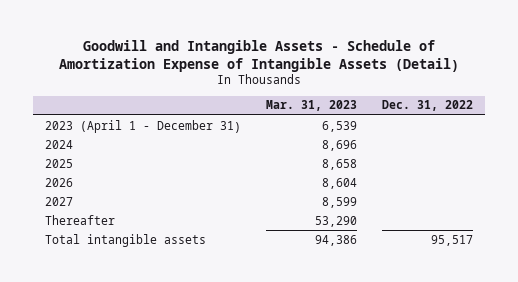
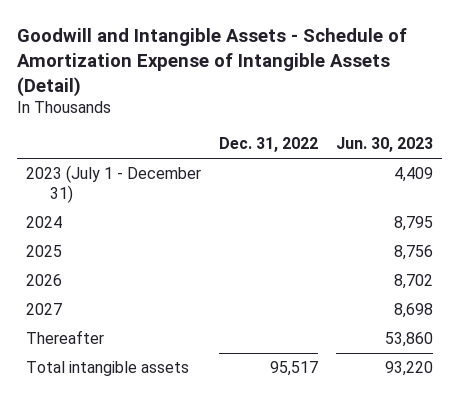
[265,100,357,112] Mar. 31, 2023 -> none
none -> [335,137,433,153] Jun. 30, 2023
[45,119,242,133] 2023 (April 1 - December 31) -> [26,165,202,204] 2023 (July 1 - December 31)

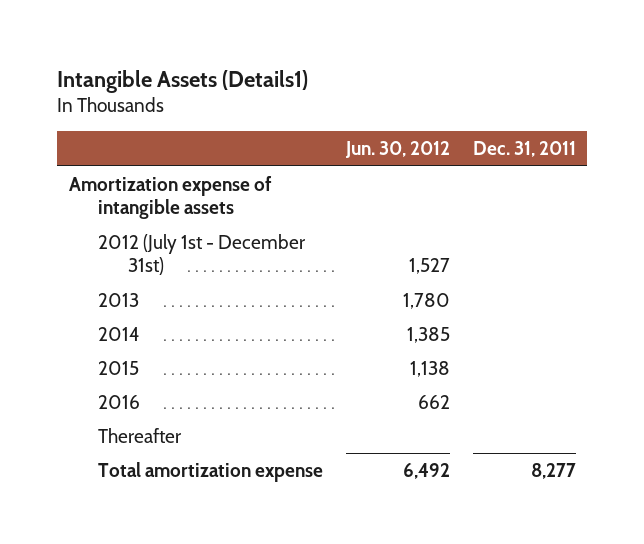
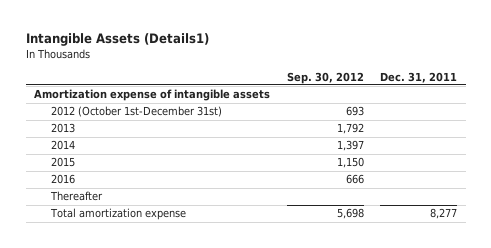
[344,141,450,159] Jun. 30, 2012 -> none
none -> [286,71,364,84] Sep. 30, 2012
[98,233,307,276] 2012 (July 1st - December 31st) -> [50,106,222,118] 2012 (October 1st-December 31st)

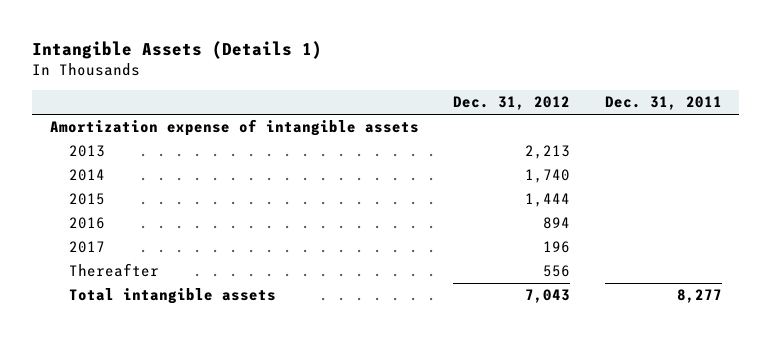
[25,32,209,46] Intangible Assets (Details1) -> [32,41,323,60] Intangible Assets (Details 1)
[286,71,364,84] Sep. 30, 2012 -> none
none -> [453,96,571,111] Dec. 31, 2012
[50,106,222,118] 2012 (October 1st-December 31st) -> none
none -> [68,241,105,254] 2017
[49,208,186,221] Total amortization expense -> [68,288,276,305] Total intangible assets

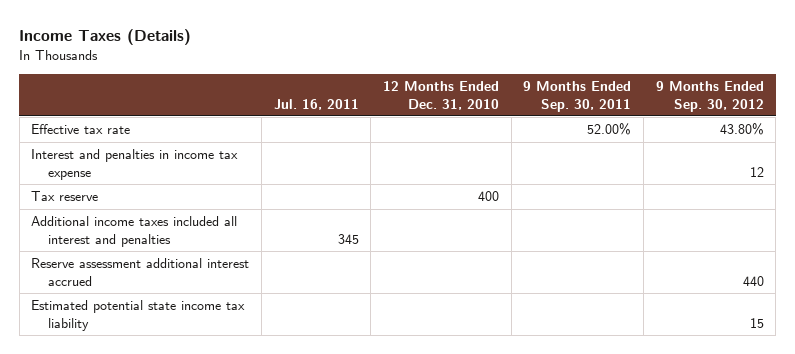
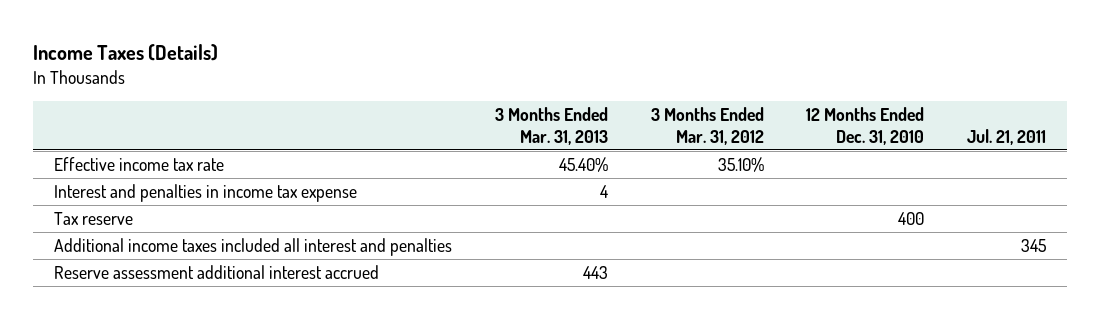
[273,98,359,110] Jul. 16, 2011 -> none
[523,81,632,112] 9 Months Ended Sep. 30, 2011 -> none
[655,81,764,112] 9 Months Ended Sep. 30, 2012 -> none
none -> [495,106,609,145] 3 Months Ended Mar. 31, 2013
none -> [650,106,764,145] 3 Months Ended Mar. 31, 2012
none -> [966,128,1046,145] Jul. 21, 2011
[31,124,131,135] Effective tax rate -> [54,156,225,171] Effective income tax rate
[31,300,246,331] Estimated potential state income tax liability -> none

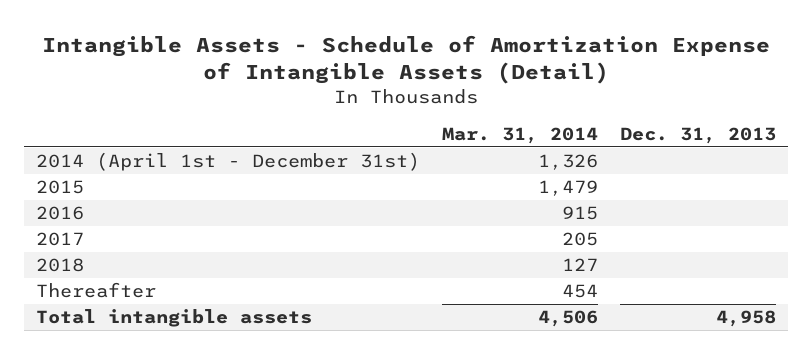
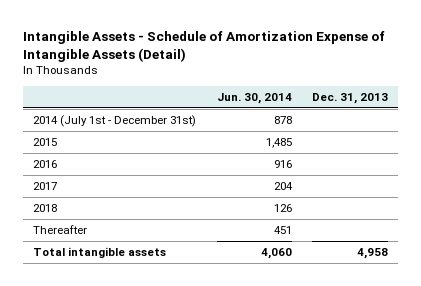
[442,126,599,144] Mar. 31, 2014 -> none
none -> [216,92,292,104] Jun. 30, 2014
[35,152,420,172] 2014 (April 1st - December 31st) -> [33,114,197,127] 2014 (July 1st - December 31st)

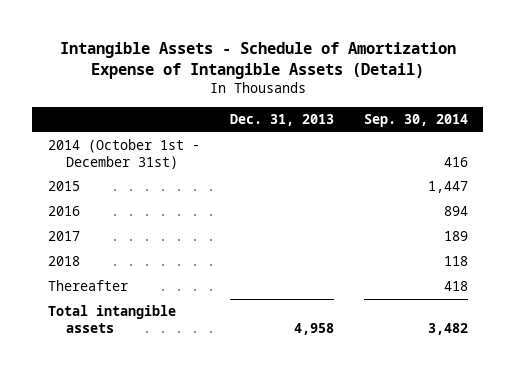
[216,92,292,104] Jun. 30, 2014 -> none
none -> [363,114,468,128] Sep. 30, 2014
[33,114,197,127] 2014 (July 1st - December 31st) -> [47,139,200,169] 2014 (October 1st - December 31st)

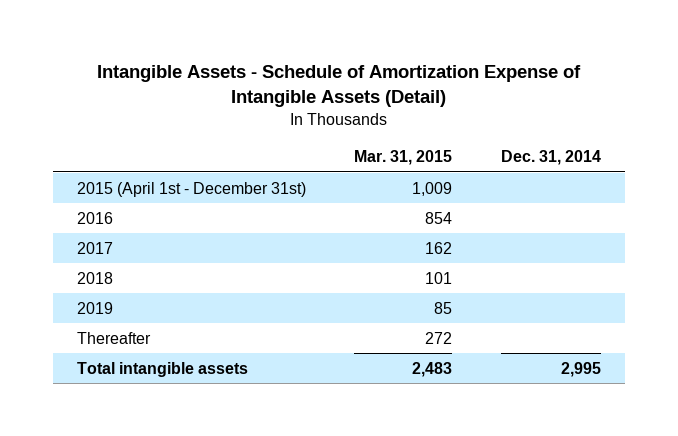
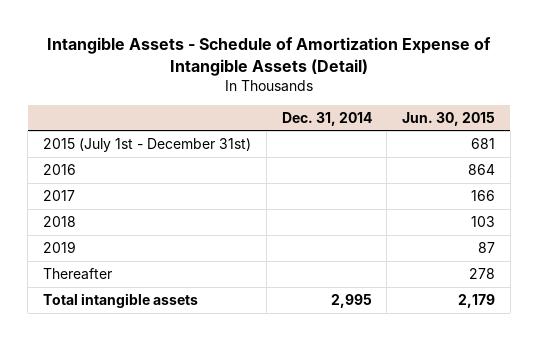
[354,150,453,166] Mar. 31, 2015 -> none
none -> [402,111,496,126] Jun. 30, 2015
[77,181,307,197] 2015 (April 1st - December 31st) -> [43,138,252,153] 2015 (July 1st - December 31st)

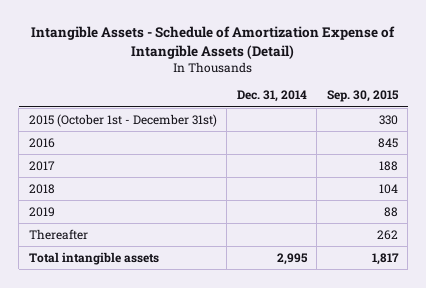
[402,111,496,126] Jun. 30, 2015 -> none
none -> [326,90,399,103] Sep. 30, 2015
[43,138,252,153] 2015 (July 1st - December 31st) -> [28,113,217,127] 2015 (October 1st - December 31st)

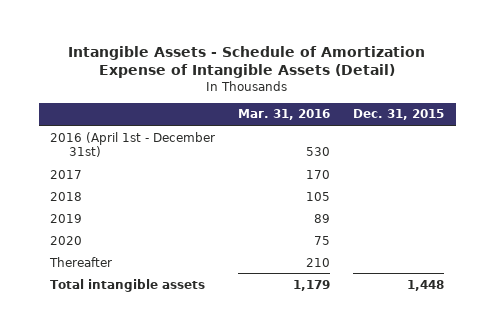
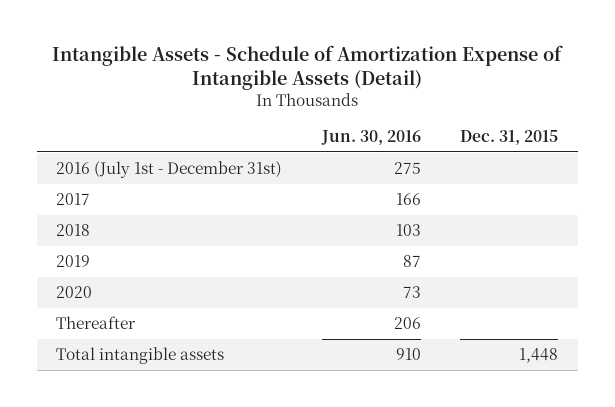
[238,109,331,121] Mar. 31, 2016 -> none
none -> [320,130,421,146] Jun. 30, 2016
[50,131,216,158] 2016 (April 1st - December 31st) -> [56,160,283,178] 2016 (July 1st - December 31st)

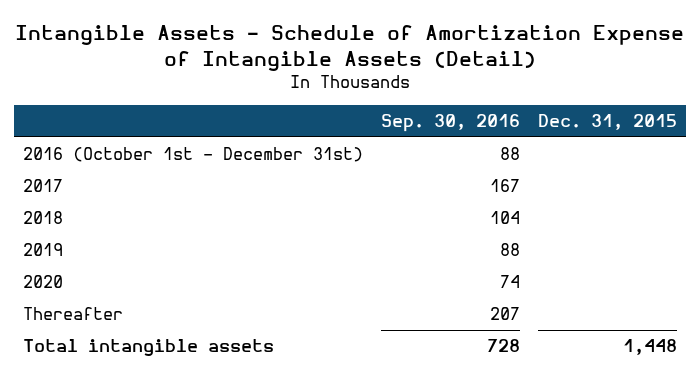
[320,130,421,146] Jun. 30, 2016 -> none
none -> [381,114,521,133] Sep. 30, 2016
[56,160,283,178] 2016 (July 1st - December 31st) -> [23,147,364,163] 2016 (October 1st - December 31st)

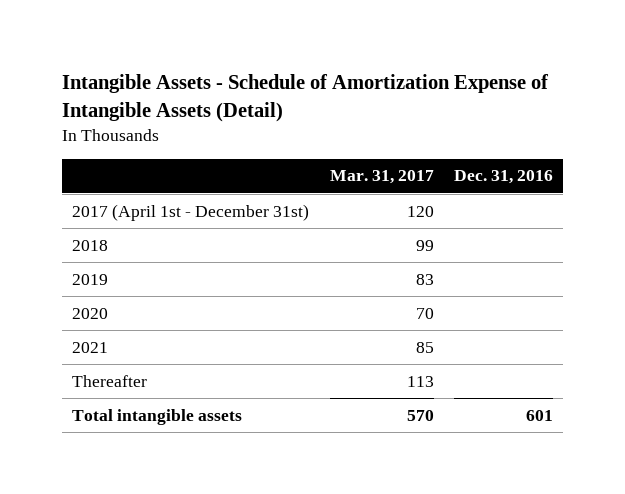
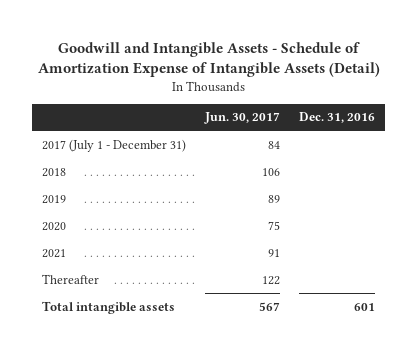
[61,74,549,122] Intangible Assets - Schedule of Amortization Expense of Intangible Assets (Detail) -> [37,41,380,77] Goodwill and Intangible Assets - Schedule of Amortization Expense of Intangible Assets (Detail)
[329,170,434,185] Mar. 31, 2017 -> none
none -> [204,112,281,125] Jun. 30, 2017
[72,203,310,221] 2017 (April 1st - December 31st) -> [41,138,186,152] 2017 (July 1 - December 31)

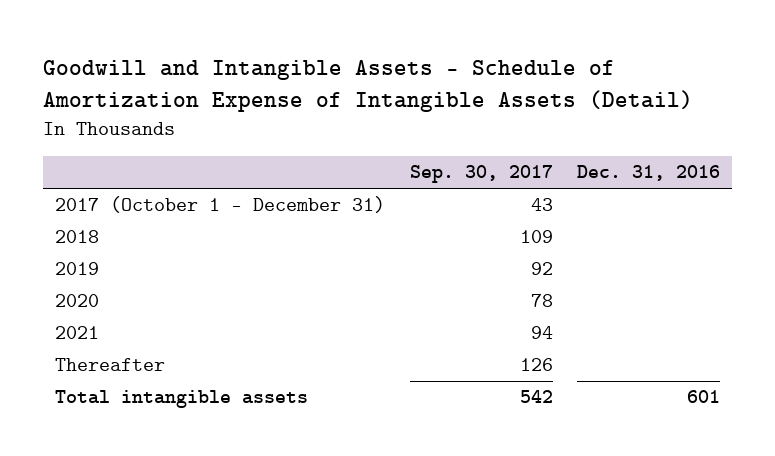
[204,112,281,125] Jun. 30, 2017 -> none
none -> [409,165,553,184] Sep. 30, 2017
[41,138,186,152] 2017 (July 1 - December 31) -> [55,196,386,214] 2017 (October 1 - December 31)

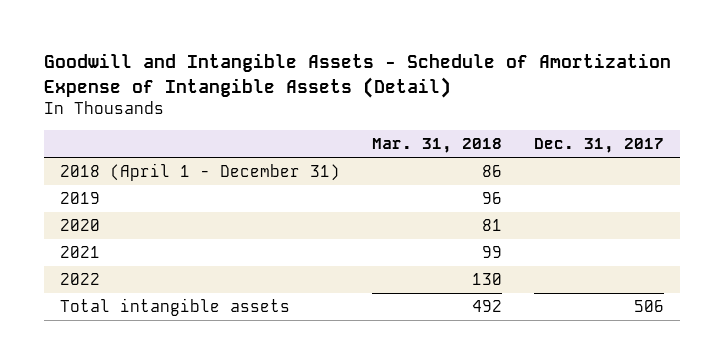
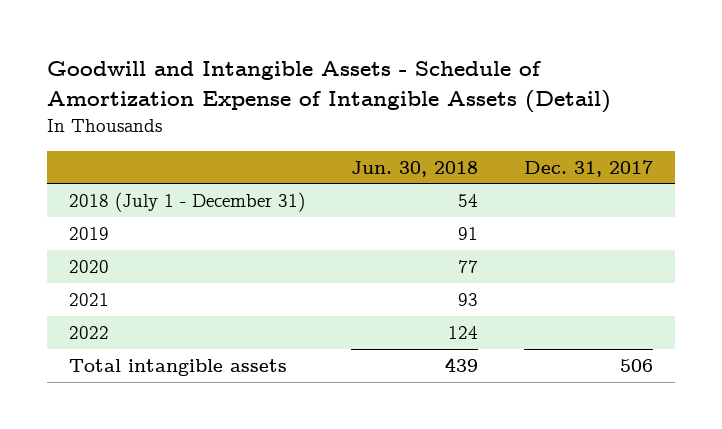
[371,138,502,154] Mar. 31, 2018 -> none
none -> [351,160,479,177] Jun. 30, 2018
[59,163,340,182] 2018 (April 1 - December 31) -> [69,192,306,213] 2018 (July 1 - December 31)

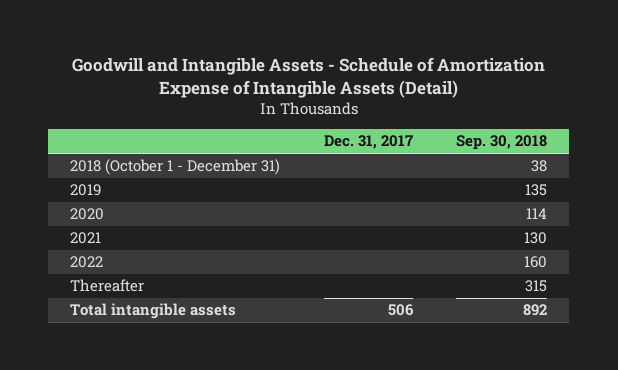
[351,160,479,177] Jun. 30, 2018 -> none
none -> [456,135,548,151] Sep. 30, 2018
[69,192,306,213] 2018 (July 1 - December 31) -> [70,159,281,176] 2018 (October 1 - December 31)
none -> [70,279,145,293] Thereafter

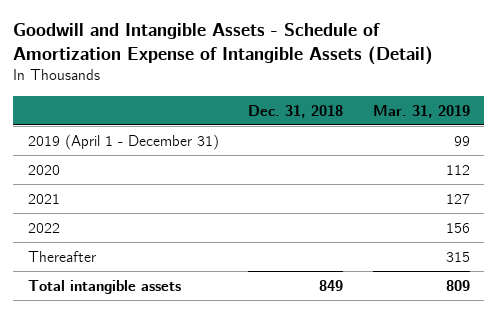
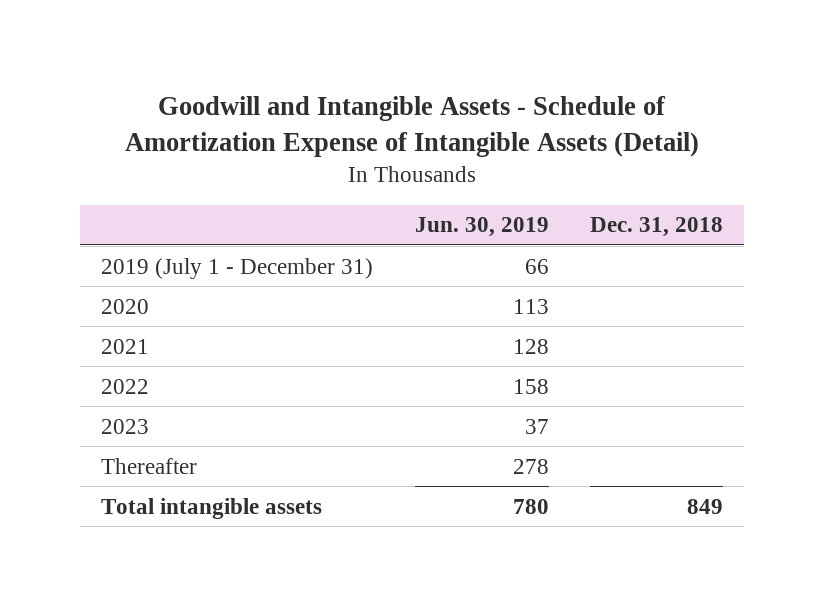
[372,104,470,118] Mar. 31, 2019 -> none
none -> [414,217,549,238] Jun. 30, 2019
[27,133,219,150] 2019 (April 1 - December 31) -> [100,257,373,279] 2019 (July 1 - December 31)
none -> [100,418,149,434] 2023

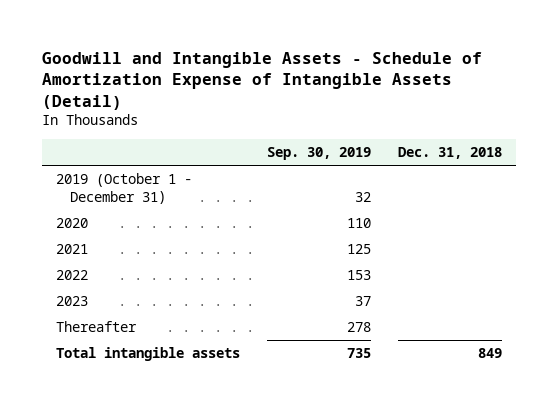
[414,217,549,238] Jun. 30, 2019 -> none
none -> [267,147,372,161] Sep. 30, 2019
[100,257,373,279] 2019 (July 1 - December 31) -> [55,172,192,204] 2019 (October 1 - December 31)

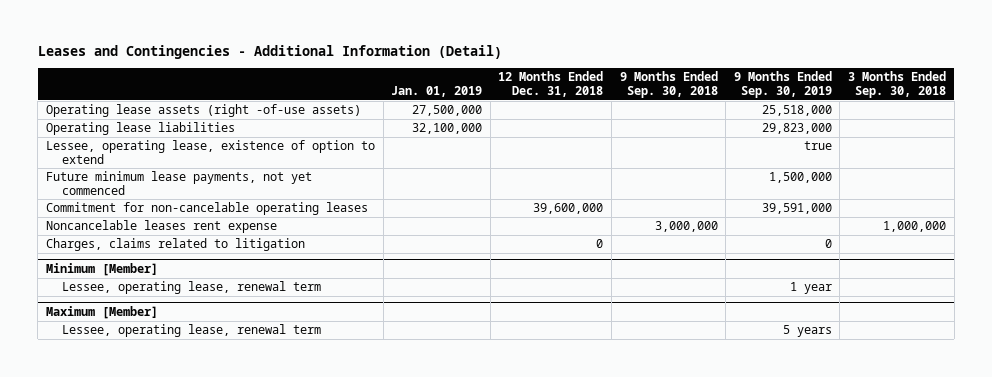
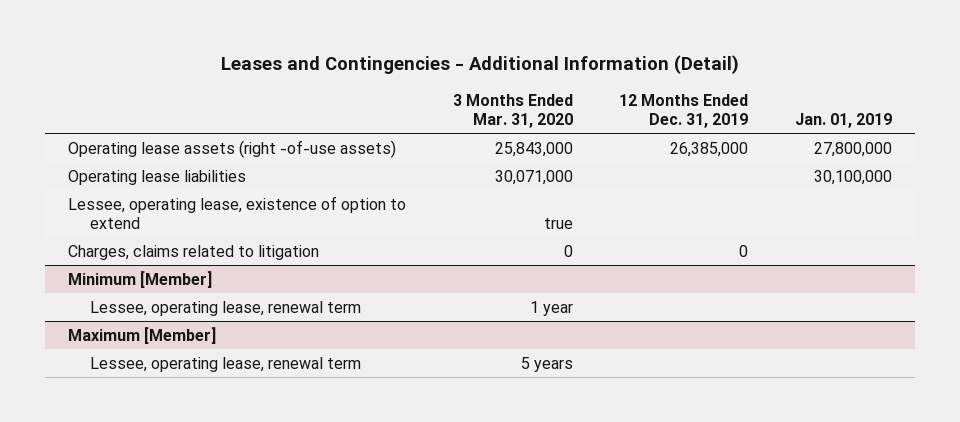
[498,71,604,98] 12 Months Ended Dec. 31, 2018 -> none
[619,71,718,99] 9 Months Ended Sep. 30, 2018 -> none
[733,71,832,99] 9 Months Ended Sep. 30, 2019 -> none
[848,71,947,99] 3 Months Ended Sep. 30, 2018 -> none
none -> [452,93,573,128] 3 Months Ended Mar. 31, 2020
none -> [619,93,749,128] 12 Months Ended Dec. 31, 2019
[412,105,483,117] 27,500,000 -> [813,141,892,157] 27,800,000
[412,123,483,135] 32,100,000 -> [813,169,892,185] 30,100,000
[45,171,312,195] Future minimum lease payments, not yet commenced -> none
[45,202,368,216] Commitment for non-cancelable operating leases -> none
[45,220,277,234] Noncancelable leases rent expense -> none

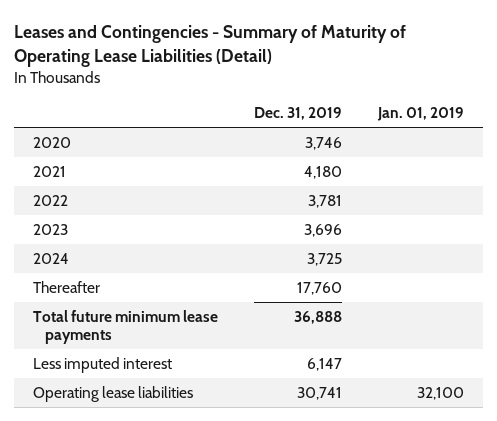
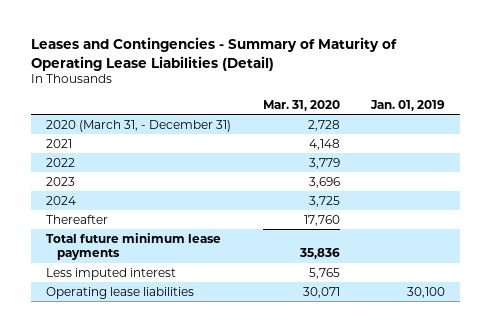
[254,106,343,120] Dec. 31, 2019 -> none
none -> [262,99,340,111] Mar. 31, 2020
[32,136,71,148] 2020 -> none
none -> [46,119,232,132] 2020 (March 31, - December 31)
[417,386,465,400] 32,100 -> [406,286,445,298] 30,100

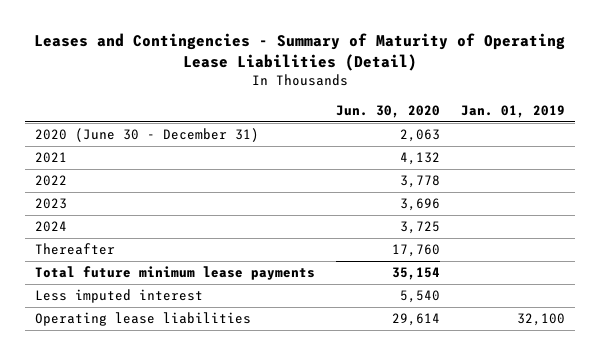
[262,99,340,111] Mar. 31, 2020 -> none
none -> [335,105,440,119] Jun. 30, 2020
[46,119,232,132] 2020 (March 31, - December 31) -> [35,128,260,143] 2020 (June 30 - December 31)
[406,286,445,298] 30,100 -> [516,313,565,327] 32,100

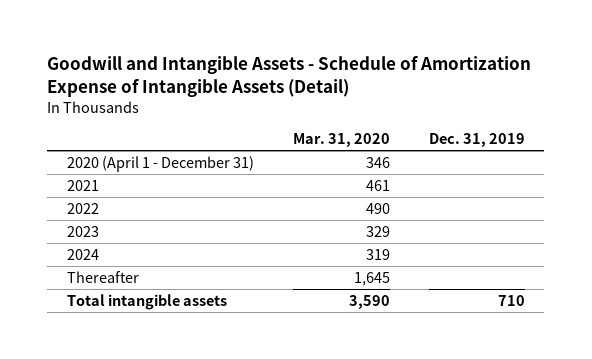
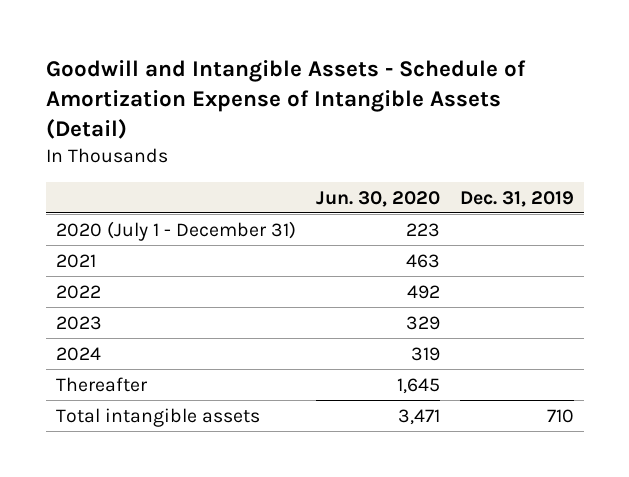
[292,133,390,148] Mar. 31, 2020 -> none
none -> [315,190,440,207] Jun. 30, 2020
[66,155,254,172] 2020 (April 1 - December 31) -> [55,220,296,241] 2020 (July 1 - December 31)

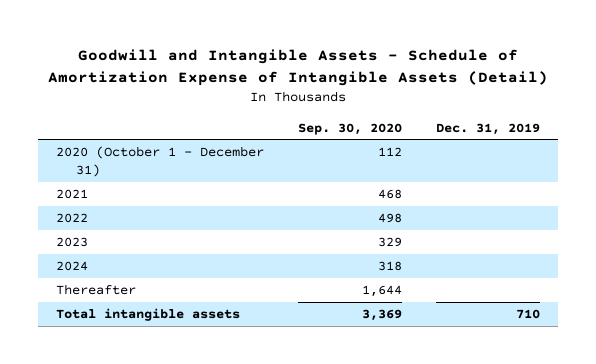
[315,190,440,207] Jun. 30, 2020 -> none
none -> [297,122,402,135] Sep. 30, 2020
[55,220,296,241] 2020 (July 1 - December 31) -> [55,146,264,177] 2020 (October 1 - December 31)

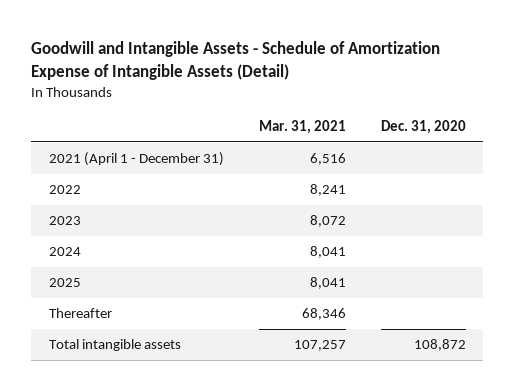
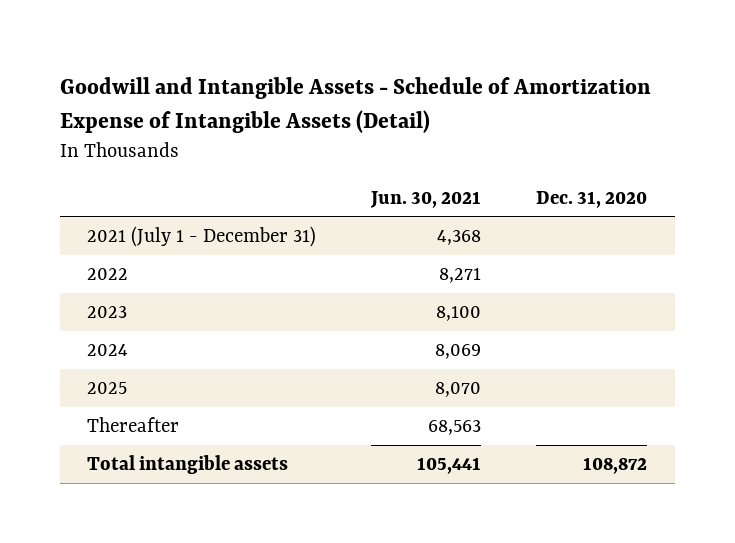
[258,120,346,135] Mar. 31, 2021 -> none
none -> [370,190,482,208] Jun. 30, 2021
[48,152,224,167] 2021 (April 1 - December 31) -> [87,225,317,247] 2021 (July 1 - December 31)

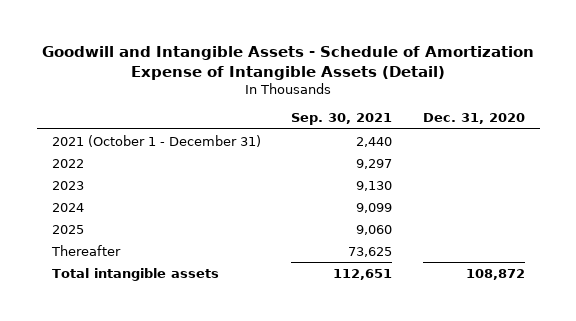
[370,190,482,208] Jun. 30, 2021 -> none
none -> [291,113,393,126] Sep. 30, 2021
[87,225,317,247] 2021 (July 1 - December 31) -> [51,134,261,147] 2021 (October 1 - December 31)

